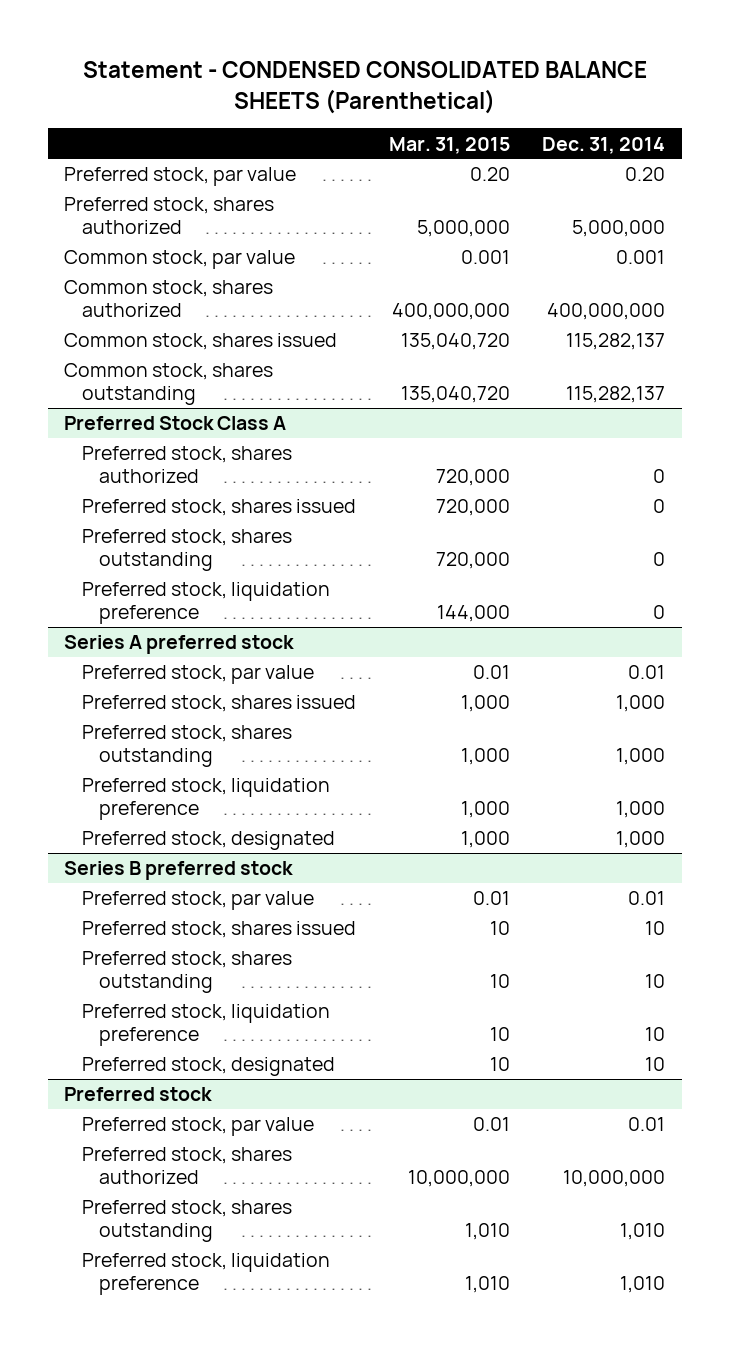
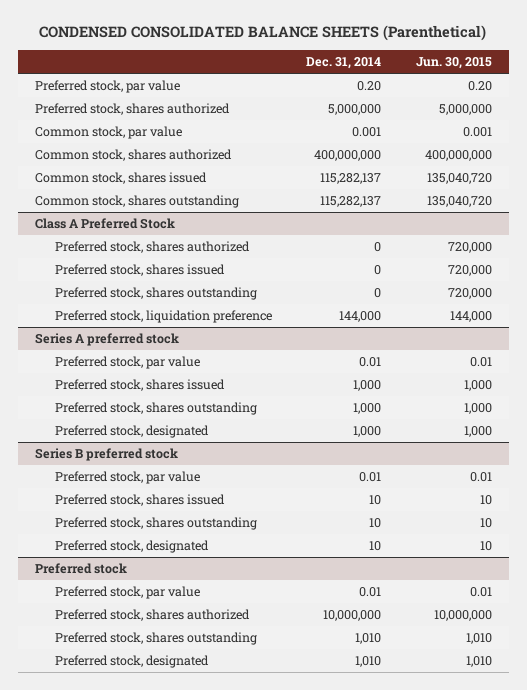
[82,61,647,114] Statement - CONDENSED CONSOLIDATED BALANCE SHEETS (Parenthetical) -> [39,25,487,42] CONDENSED CONSOLIDATED BALANCE SHEETS (Parenthetical)
[388,136,510,154] Mar. 31, 2015 -> none
none -> [415,57,492,70] Jun. 30, 2015
[64,416,287,431] Preferred Stock Class A -> [34,218,175,230] Class A Preferred Stock
[653,605,666,620] 0 -> [339,311,382,323] 144,000
[81,778,330,821] Preferred stock, liquidation preference -> none
[81,1004,330,1047] Preferred stock, liquidation preference -> none
[81,1253,330,1296] Preferred stock, liquidation preference -> none
none -> [54,655,209,669] Preferred stock, designated

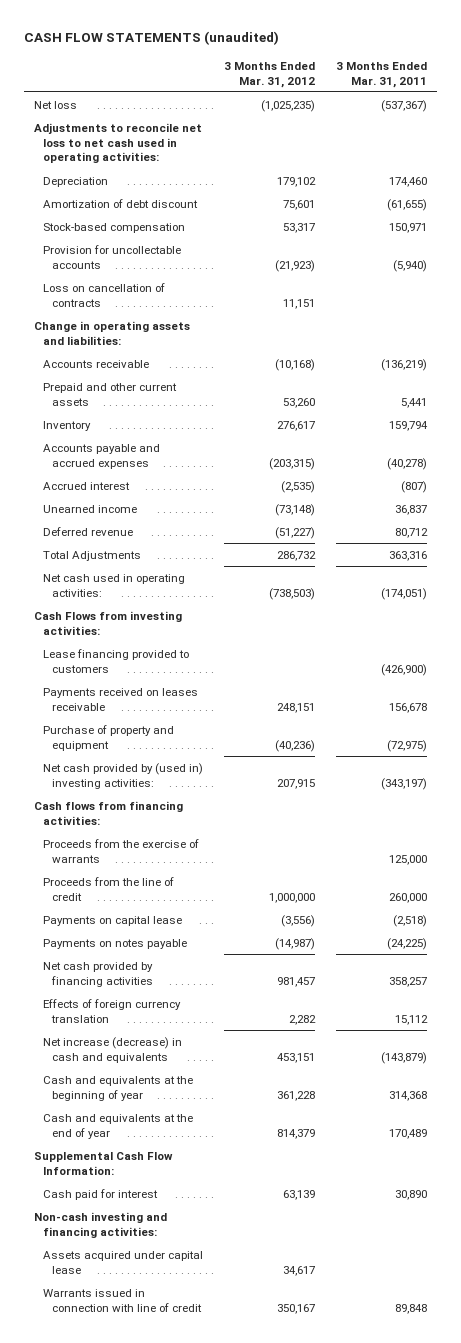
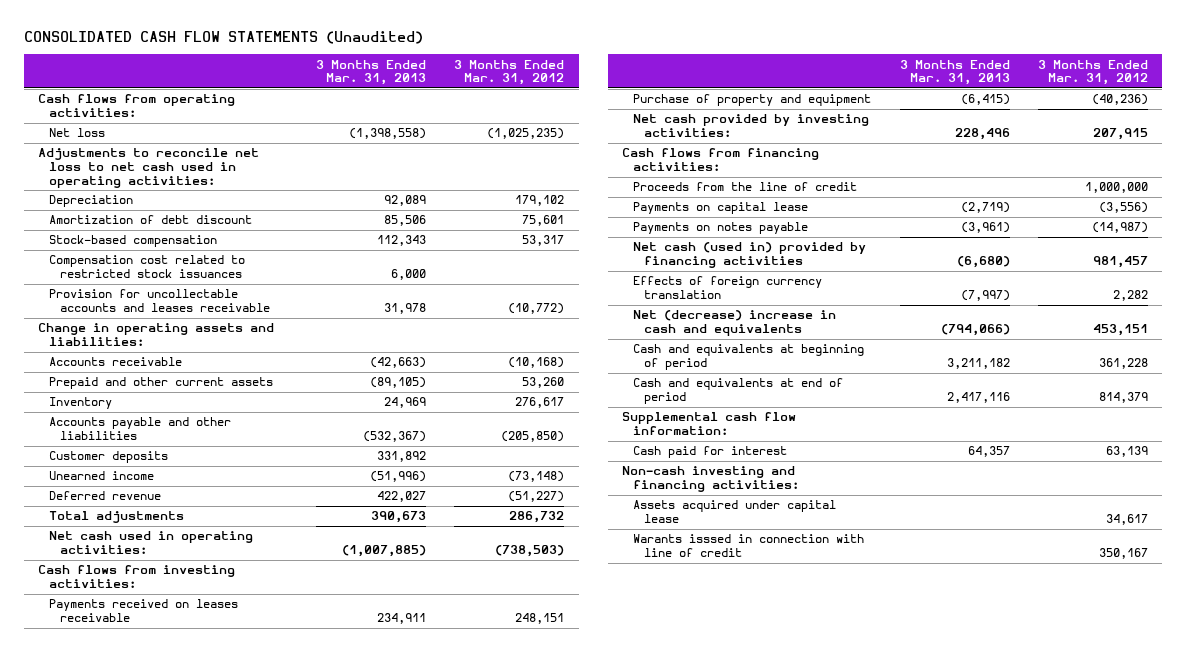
[23,31,279,46] CASH FLOW STATEMENTS (unaudited) -> [24,31,424,45] CONSOLIDATED CASH FLOW STATEMENTS (Unaudited)
[335,61,427,88] 3 Months Ended Mar. 31, 2011 -> none
none -> [315,59,426,86] 3 Months Ended Mar. 31, 2013
none -> [38,94,236,118] Cash flows from operating activities:
[43,282,166,307] Loss on cancellation of contracts -> none
none -> [49,255,246,279] Compensation cost related to restricted stock issuances
[43,244,182,269] Provision for uncollectable accounts -> [49,289,270,313] Provision for uncollectable accounts and leases receivable
[275,259,316,272] (21,923) -> [508,303,565,315] (10,772)
[43,481,131,490] Accrued interest -> none
[43,443,161,469] Accounts payable and accrued expenses -> [49,417,232,441] Accounts payable and other liabilities
[269,457,316,470] (203,315) -> [501,431,565,443] (205,850)
none -> [49,451,169,464] Customer deposits
[43,550,142,561] Total Adjustments -> [49,511,185,524] Total adjustments
[43,648,190,673] Lease financing provided to customers -> none
[34,610,183,635] Cash Flows from investing activities: -> [38,565,236,589] Cash flows from investing activities:
[43,762,204,789] Net cash provided by (used in) investing activities: -> [632,114,869,138] Net cash provided by investing activities:
[43,838,200,863] Proceeds from the exercise of warrants -> none
[43,961,154,987] Net cash provided by financing activities -> [632,242,866,269] Net cash (used in) provided by financing activities
[43,1036,183,1063] Net increase (decrease) in cash and equivalents -> [632,310,836,337] Net (decrease) increase in cash and equivalents
[43,1075,194,1101] Cash and equivalents at the beginning of year -> [632,344,864,371] Cash and equivalents at beginning of period
[43,1113,194,1139] Cash and equivalents at the end of year -> [632,378,843,405] Cash and equivalents at end of period
[34,1151,174,1175] Supplemental Cash Flow Information: -> [622,412,797,436] Supplemental cash flow information:
[43,1288,203,1312] Warrants issued in connection with line of credit -> [632,534,864,558] Warants isssed in connection with line of credit

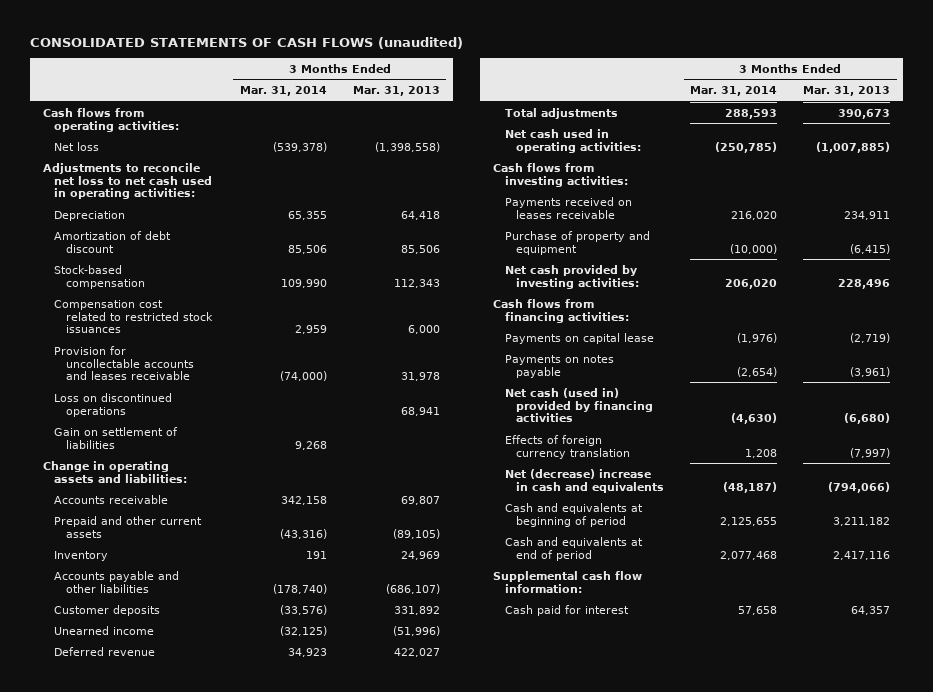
[24,31,424,45] CONSOLIDATED CASH FLOW STATEMENTS (Unaudited) -> [29,36,463,49] CONSOLIDATED STATEMENTS OF CASH FLOWS (unaudited)
[454,59,565,86] 3 Months Ended Mar. 31, 2012 -> none
none -> [239,86,327,97] Mar. 31, 2014
[383,195,426,207] 92,089 -> [400,210,440,220] 64,418
none -> [54,392,173,417] Loss on discontinued operations
none -> [54,426,179,449] Gain on settlement of liabilities
[369,357,426,369] (42,663) -> [400,495,440,505] 69,807
[362,431,426,443] (532,367) -> [385,583,440,594] (686,107)
[632,182,857,192] Proceeds from the line of credit -> none
[622,466,799,493] Non-cash investing and financing activities: -> none
[632,500,836,524] Assets acquired under capital lease -> none
[632,534,864,558] Warants isssed in connection with line of credit -> none

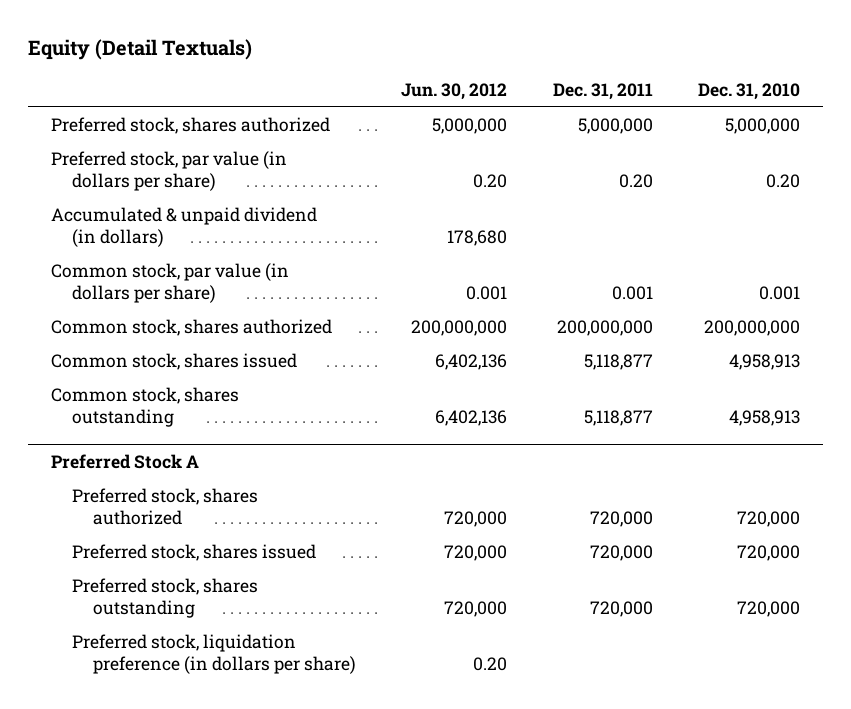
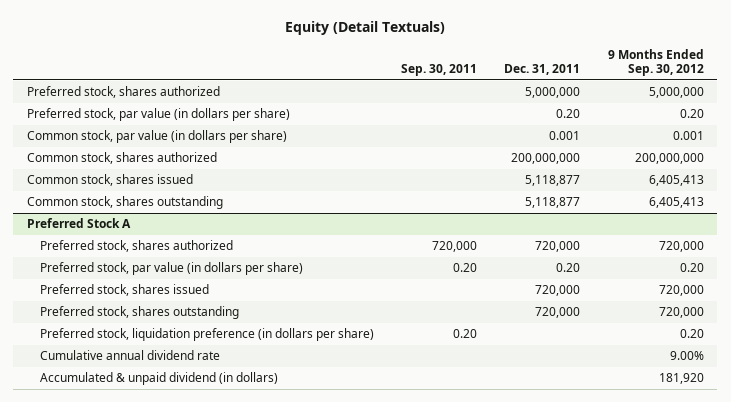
[401,82,508,100] Jun. 30, 2012 -> none
[698,82,801,100] Dec. 31, 2010 -> none
none -> [401,64,478,77] Sep. 30, 2011
none -> [607,49,704,77] 9 Months Ended Sep. 30, 2012
[50,207,317,248] Accumulated & unpaid dividend (in dollars) -> none
none -> [39,262,303,276] Preferred stock, par value (in dollars per share)
none -> [39,350,220,361] Cumulative annual dividend rate
none -> [39,372,278,386] Accumulated & unpaid dividend (in dollars)

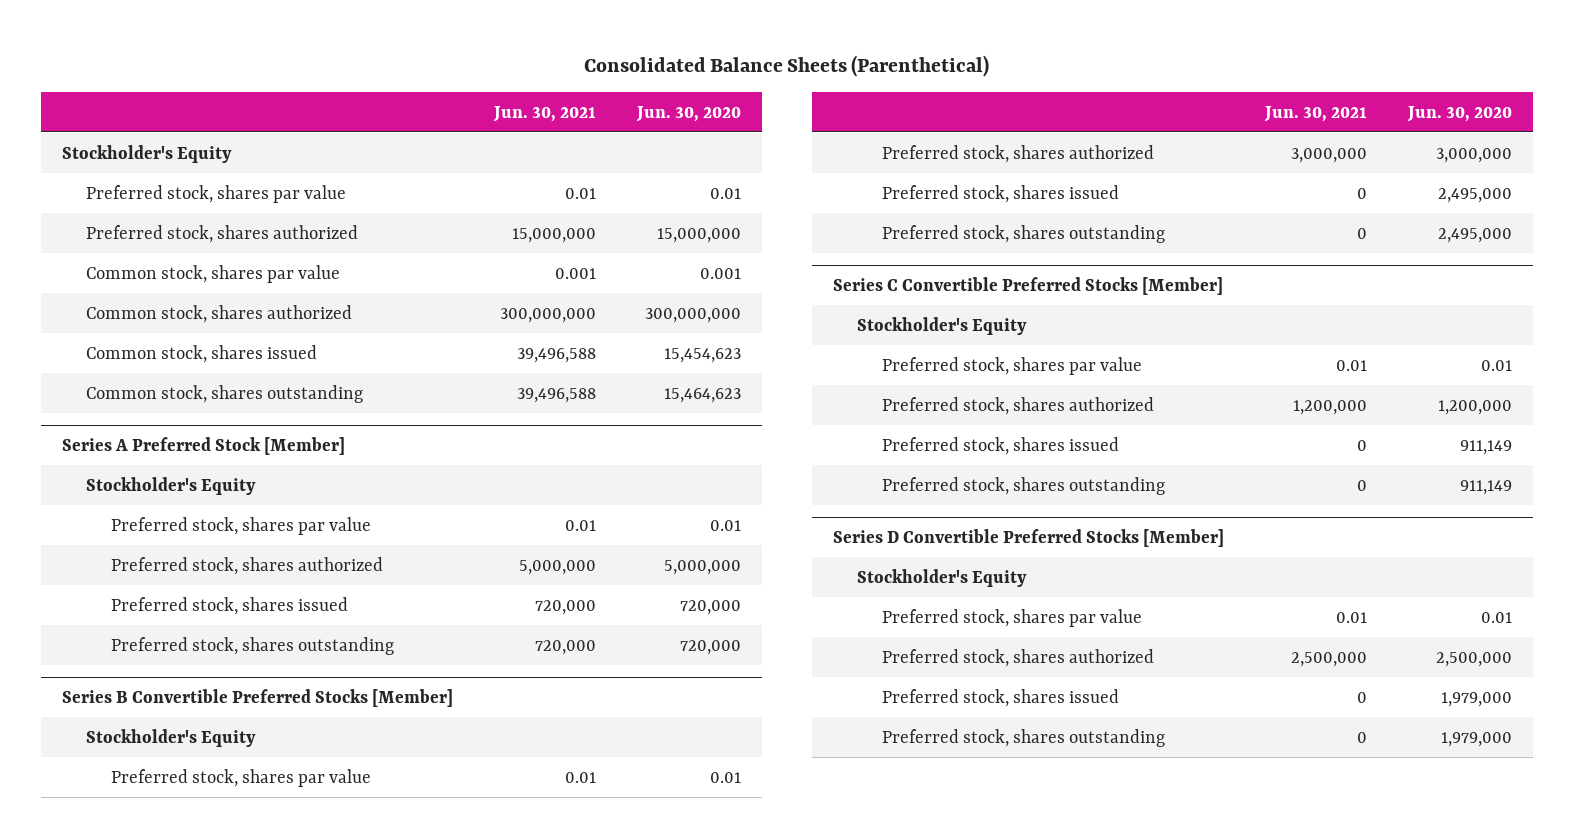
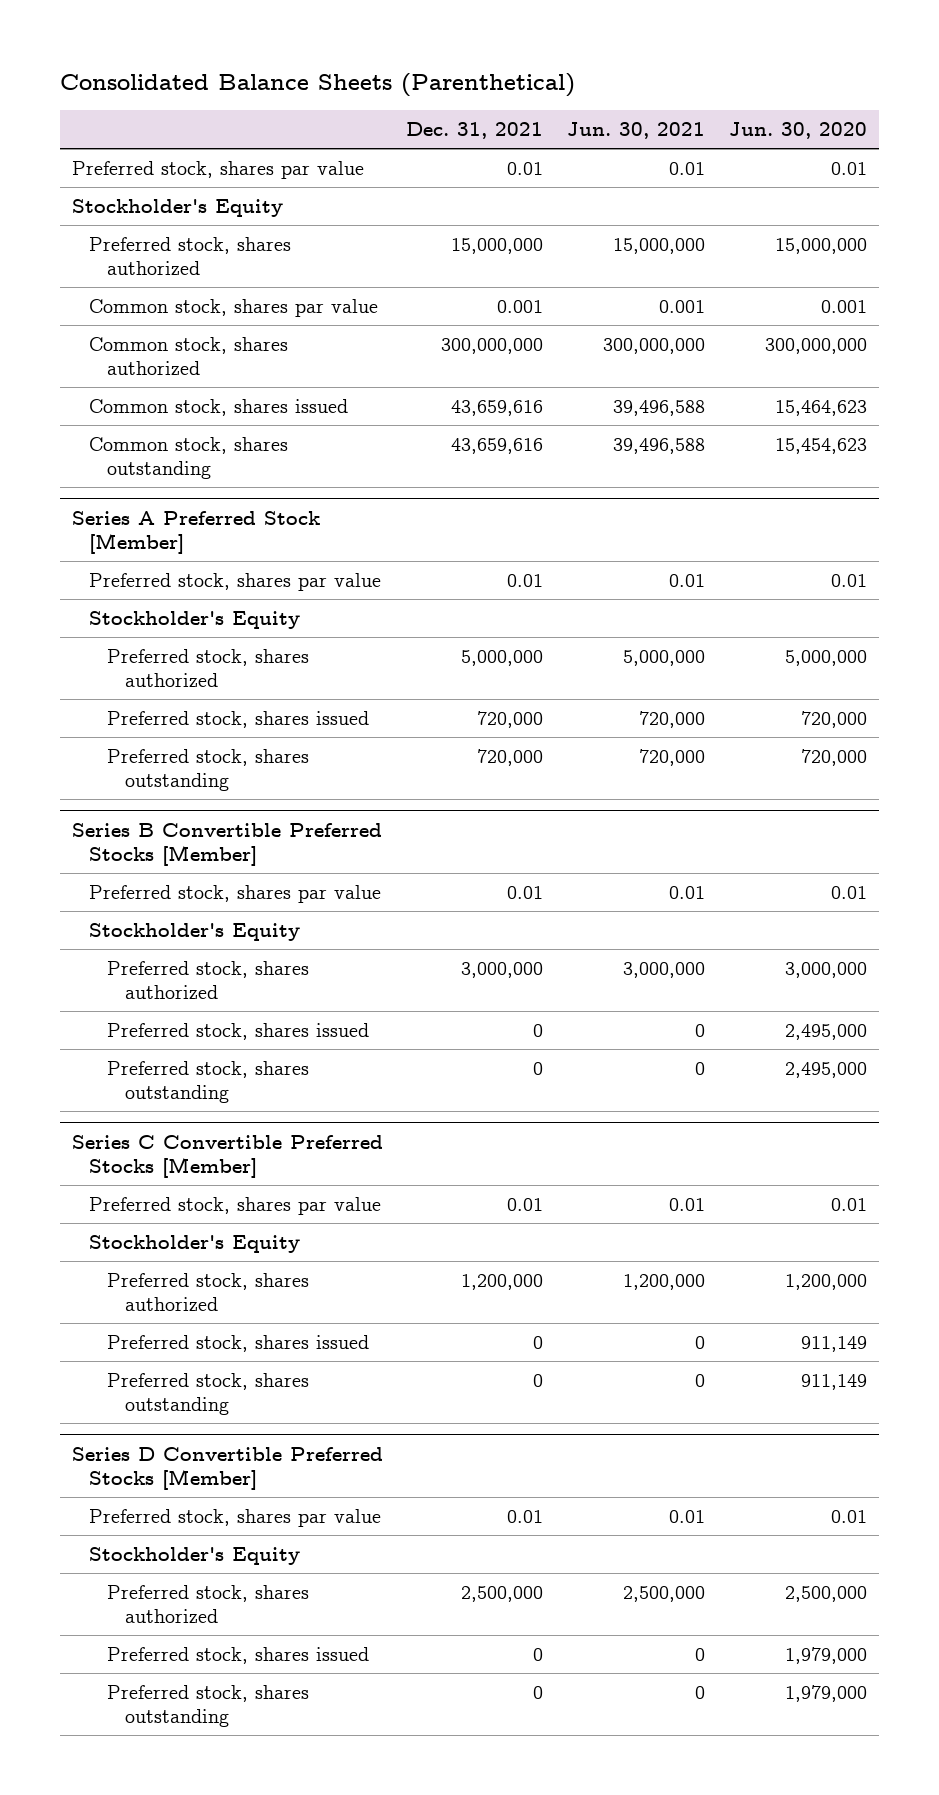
none -> [406,122,544,140] Dec. 31, 2021
[61,144,232,163] Stockholder's Equity -> [71,198,283,217] Stockholder's Equity
[664,347,742,363] 15,454,623 -> [775,399,868,416] 15,464,623
[664,387,742,403] 15,464,623 -> [775,437,868,454] 15,454,623
[86,476,257,495] Stockholder's Equity -> [89,610,301,629] Stockholder's Equity
[86,728,257,747] Stockholder's Equity -> [89,922,301,941] Stockholder's Equity
[857,316,1028,335] Stockholder's Equity -> [89,1234,301,1253] Stockholder's Equity
[857,568,1028,587] Stockholder's Equity -> [89,1546,301,1565] Stockholder's Equity

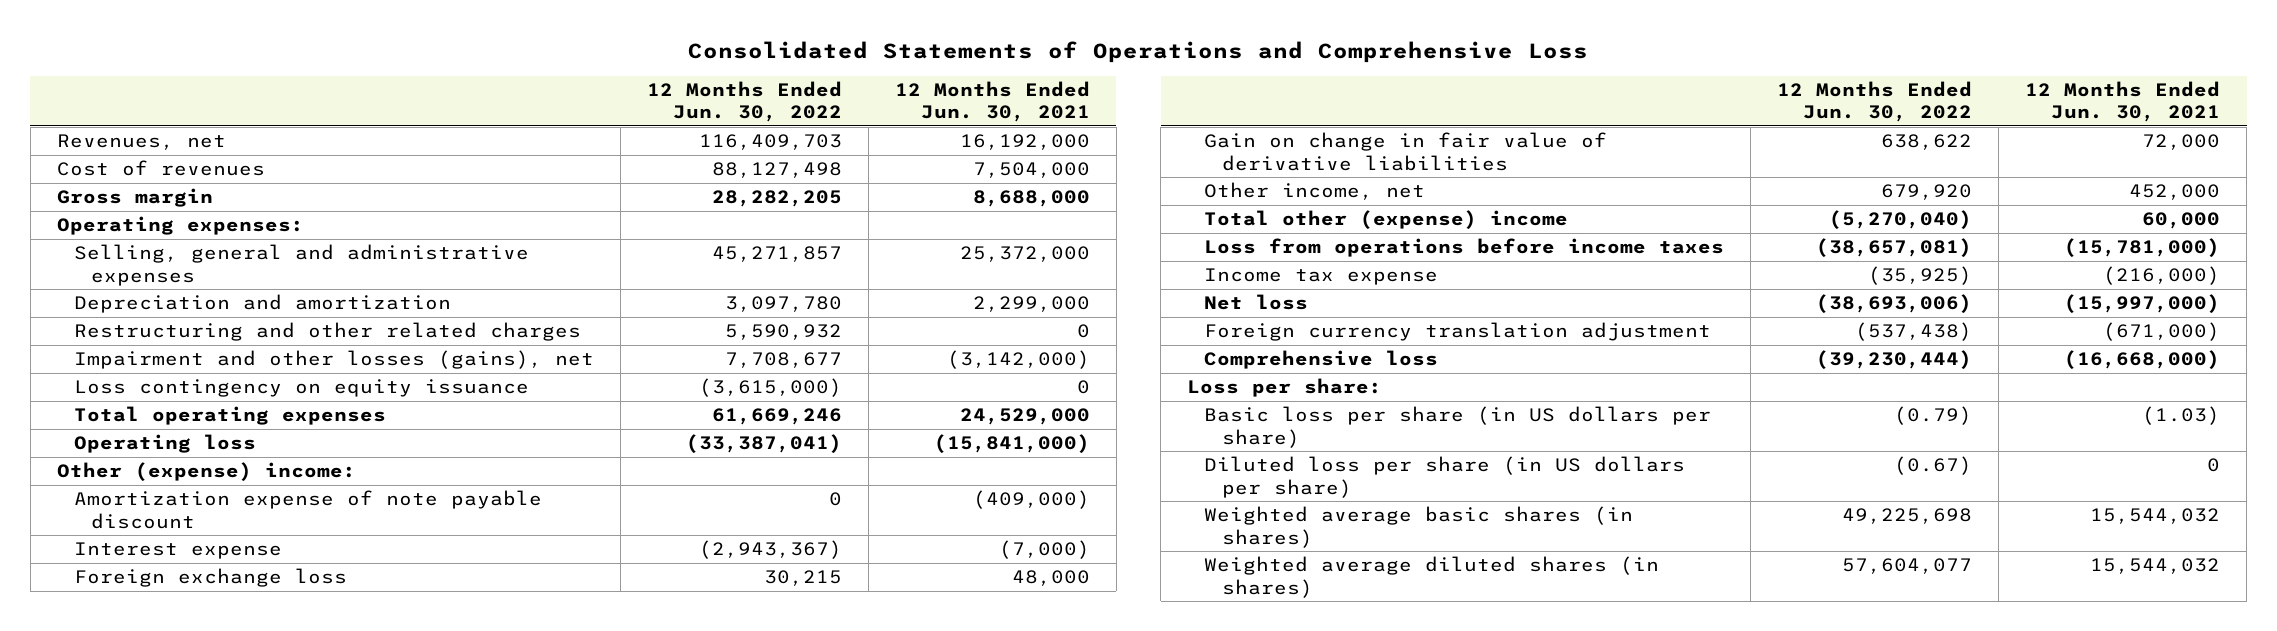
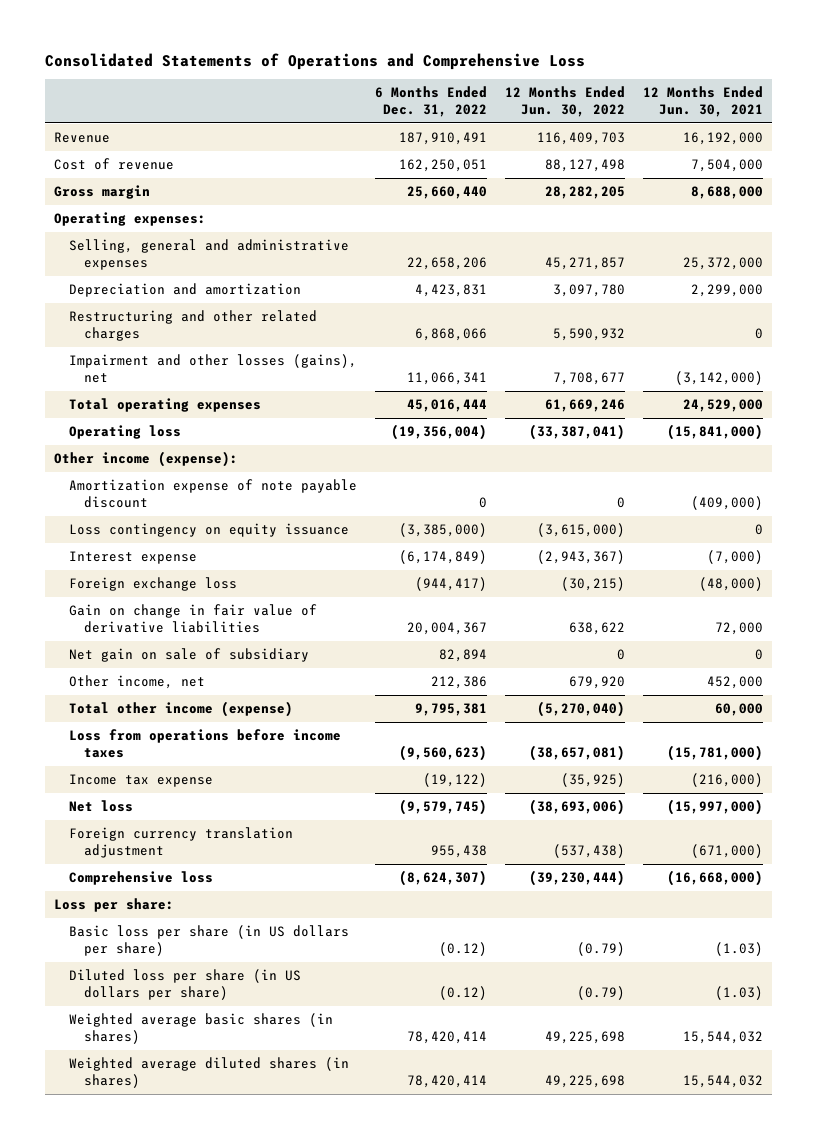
none -> [374,86,487,117] 6 Months Ended Dec. 31, 2022
[56,134,226,151] Revenues, net -> [53,132,110,144] Revenue
[56,160,265,177] Cost of revenues -> [53,158,174,171] Cost of revenue
[56,462,356,482] Other (expense) income: -> [53,451,238,468] Other income (expense):
[73,379,529,398] Loss contingency on equity issuance -> [68,523,349,538] Loss contingency on equity issuance
[763,570,842,587] 30,215 -> [560,577,625,592] (30,215)
[1011,570,1090,587] 48,000 -> [699,577,764,592] (48,000)
none -> [68,648,309,663] Net gain on sale of subsidiary
[1204,210,1569,230] Total other (expense) income -> [68,701,293,718] Total other income (expense)
[1894,456,1973,476] (0.67) -> [576,986,625,1001] (0.79)
[2207,458,2221,473] 0 -> [715,986,764,1001] (1.03)
[1842,558,1973,575] 57,604,077 -> [544,1075,625,1089] 49,225,698

